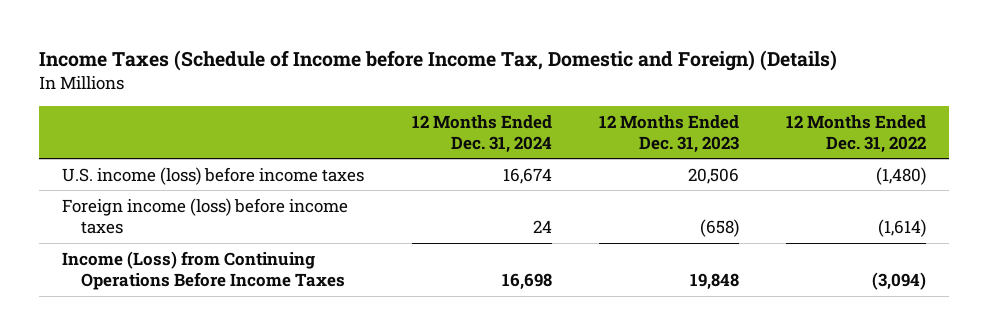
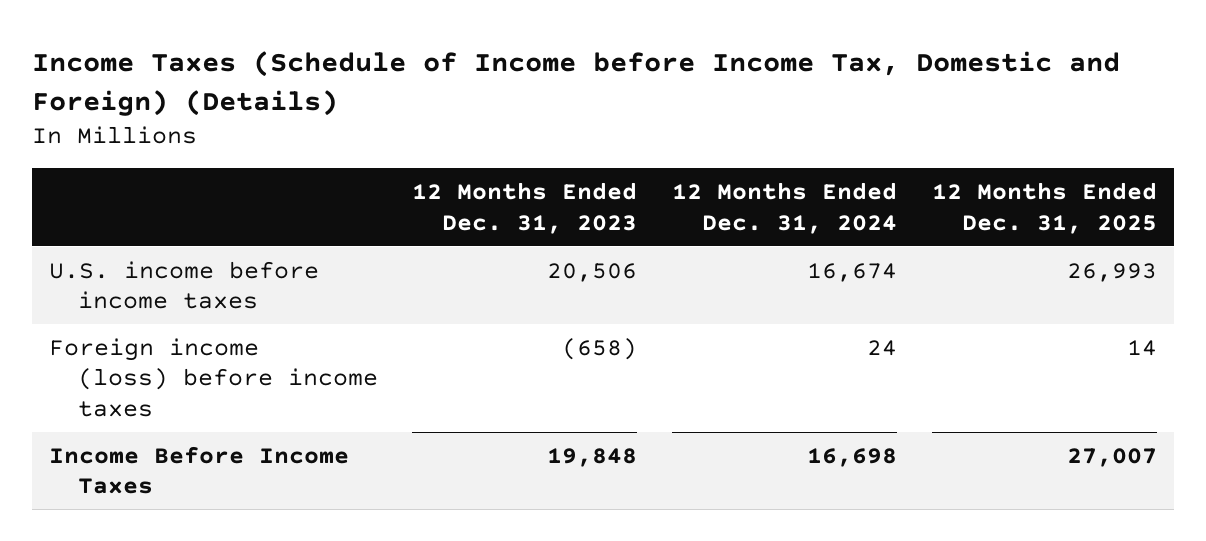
[785,114,926,153] 12 Months Ended Dec. 31, 2022 -> none
none -> [931,181,1157,234] 12 Months Ended Dec. 31, 2025
[62,166,365,185] U.S. income (loss) before income taxes -> [49,260,320,310] U.S. income before income taxes
[62,250,345,291] Income (Loss) from Continuing Operations Before Income Taxes -> [49,445,350,495] Income Before Income Taxes

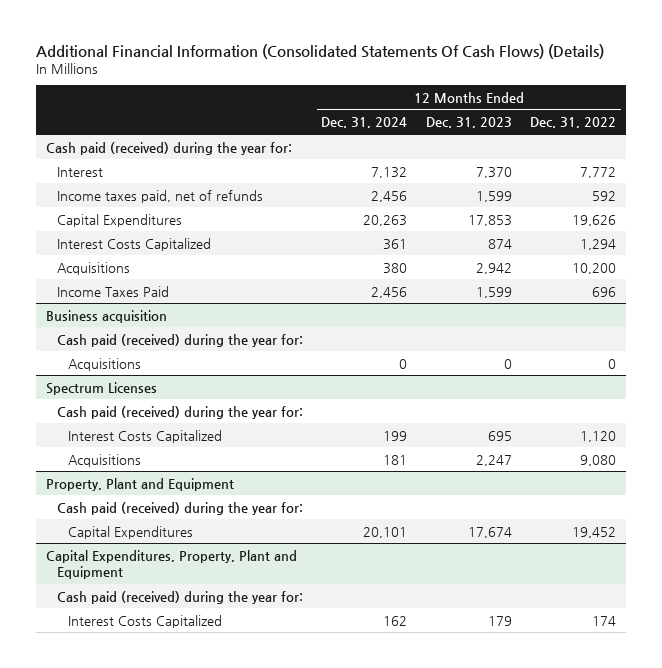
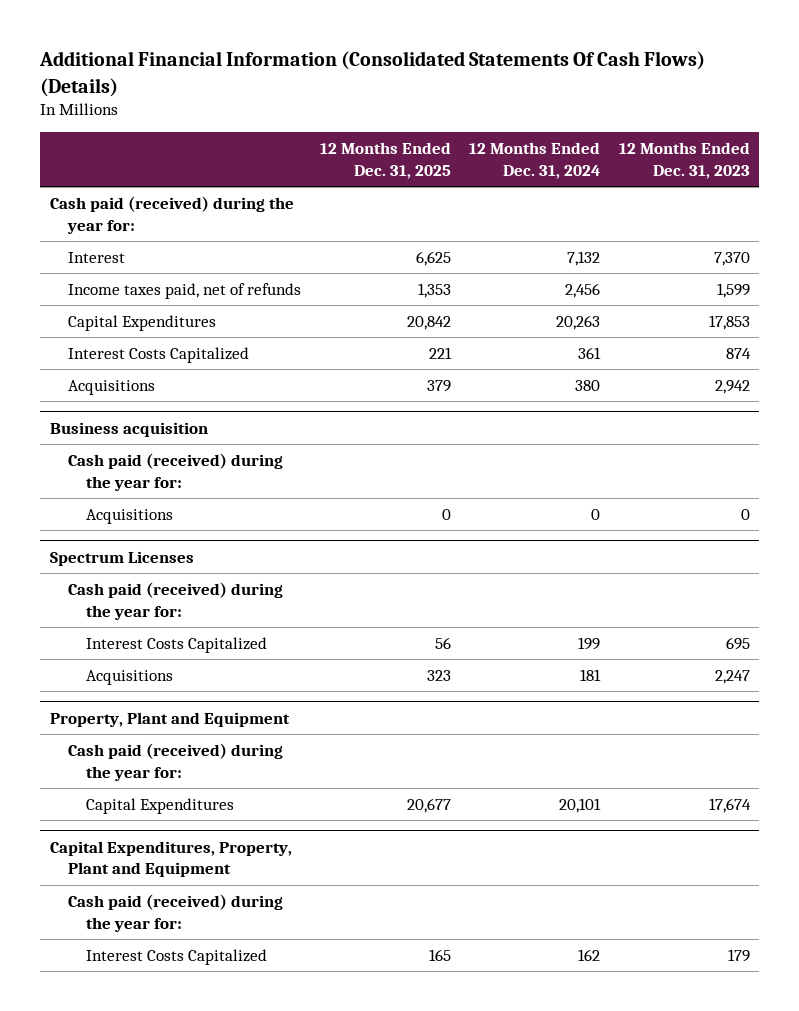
[530,117,617,129] Dec. 31, 2022 -> none
none -> [319,142,451,179] 12 Months Ended Dec. 31, 2025
[56,285,169,297] Income Taxes Paid -> none

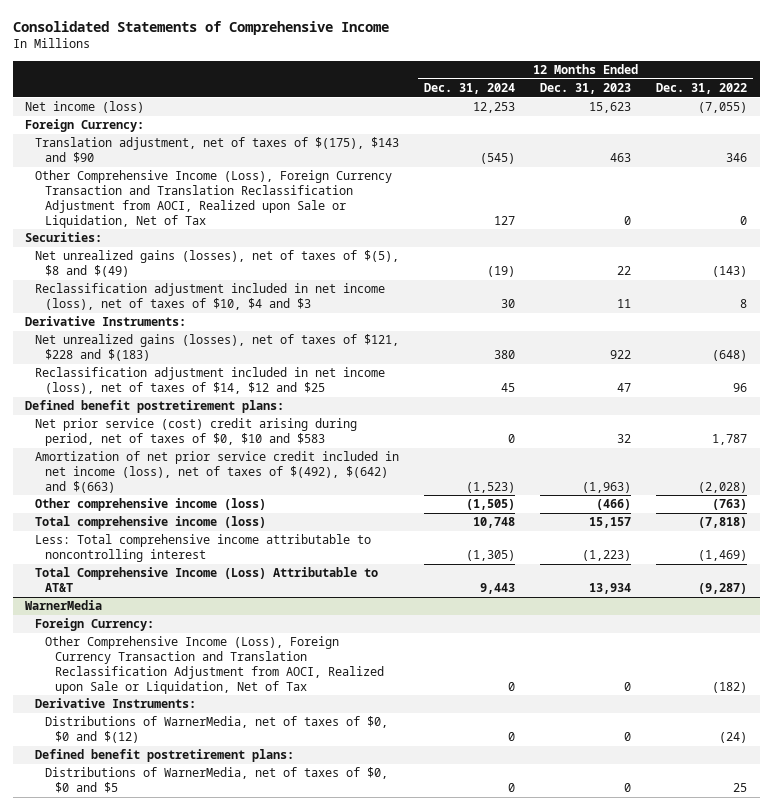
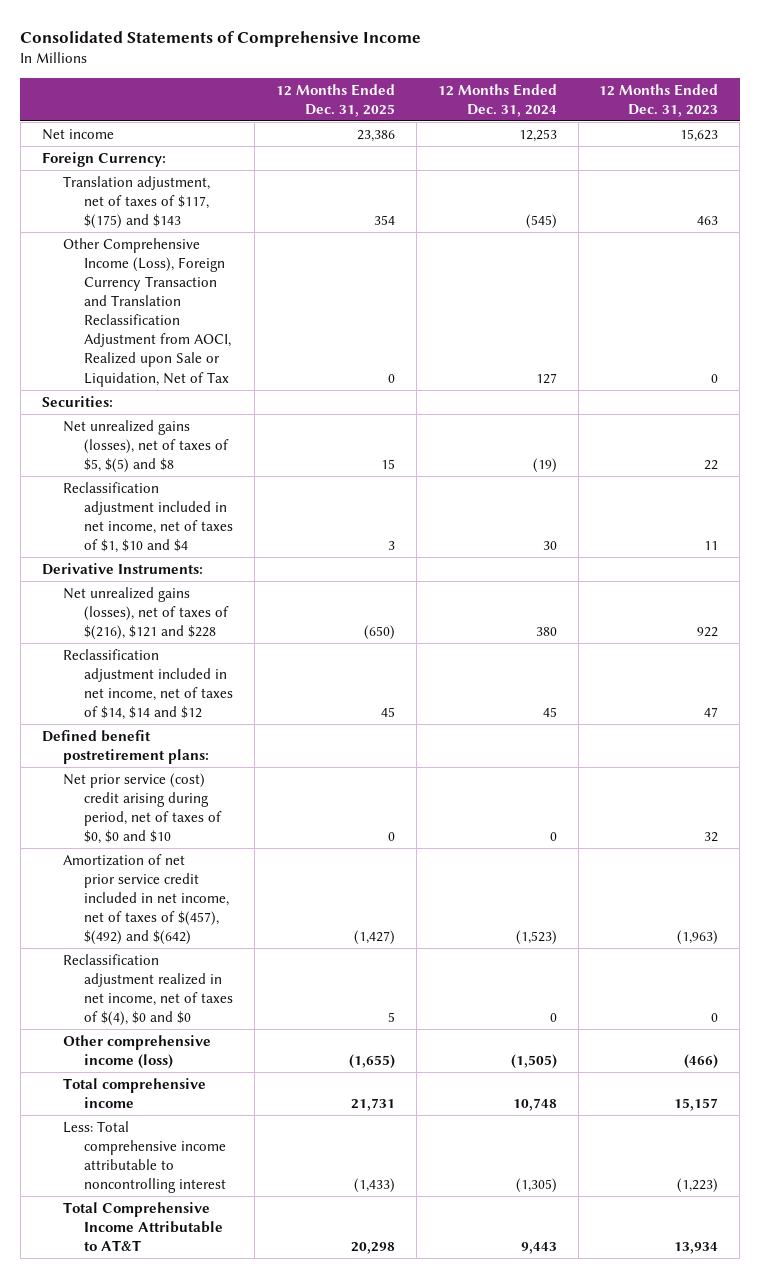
[656,83,748,95] Dec. 31, 2022 -> none
none -> [276,83,396,117] 12 Months Ended Dec. 31, 2025
[25,101,145,114] Net income (loss) -> [41,128,114,140] Net income
[35,137,400,164] Translation adjustment, net of taxes of $(175), $143 and $90 -> [62,175,210,229] Translation adjustment, net of taxes of $117, $(175) and $143
[35,250,400,278] Net unrealized gains (losses), net of taxes of $(5), $8 and $(49) -> [62,419,230,473] Net unrealized gains (losses), net of taxes of $5, $(5) and $8
[35,283,386,311] Reclassification adjustment included in net income (loss), net of taxes of $10, $4 and $3 -> [62,481,234,554] Reclassification adjustment included in net income, net of taxes of $1, $10 and $4
[35,334,400,362] Net unrealized gains (losses), net of taxes of $121, $228 and $(183) -> [62,586,230,640] Net unrealized gains (losses), net of taxes of $(216), $121 and $228
[35,367,386,395] Reclassification adjustment included in net income (loss), net of taxes of $14, $12 and $25 -> [62,648,234,721] Reclassification adjustment included in net income, net of taxes of $14, $14 and $12
[35,418,358,447] Net prior service (cost) credit arising during period, net of taxes of $0, $10 and $583 -> [62,772,223,845] Net prior service (cost) credit arising during period, net of taxes of $0, $0 and $10
[35,451,400,493] Amortization of net prior service credit included in net income (loss), net of taxes of $(492), $(642) and $(663) -> [62,853,230,946] Amortization of net prior service credit included in net income, net of taxes of $(457), $(492) and $(642)
none -> [62,953,234,1027] Reclassification adjustment realized in net income, net of taxes of $(4), $0 and $0
[35,516,267,530] Total comprehensive income (loss) -> [62,1077,206,1108] Total comprehensive income
[25,600,103,611] WarnerMedia -> none
[35,618,155,632] Foreign Currency: -> none
[45,636,385,694] Other Comprehensive Income (Loss), Foreign Currency Transaction and Translation Reclassification Adjustment from AOCI, Realized upon Sale or Liquidation, Net of Tax -> none
[35,698,197,709] Derivative Instruments: -> none
[45,716,389,744] Distributions of WarnerMedia, net of taxes of $0, $0 and $(12) -> none
[35,749,295,763] Defined benefit postretirement plans: -> none
[45,767,389,794] Distributions of WarnerMedia, net of taxes of $0, $0 and $5 -> none
[35,567,379,593] Total Comprehensive Income (Loss) Attributable to AT&T -> [62,1201,224,1251] Total Comprehensive Income Attributable to AT&T

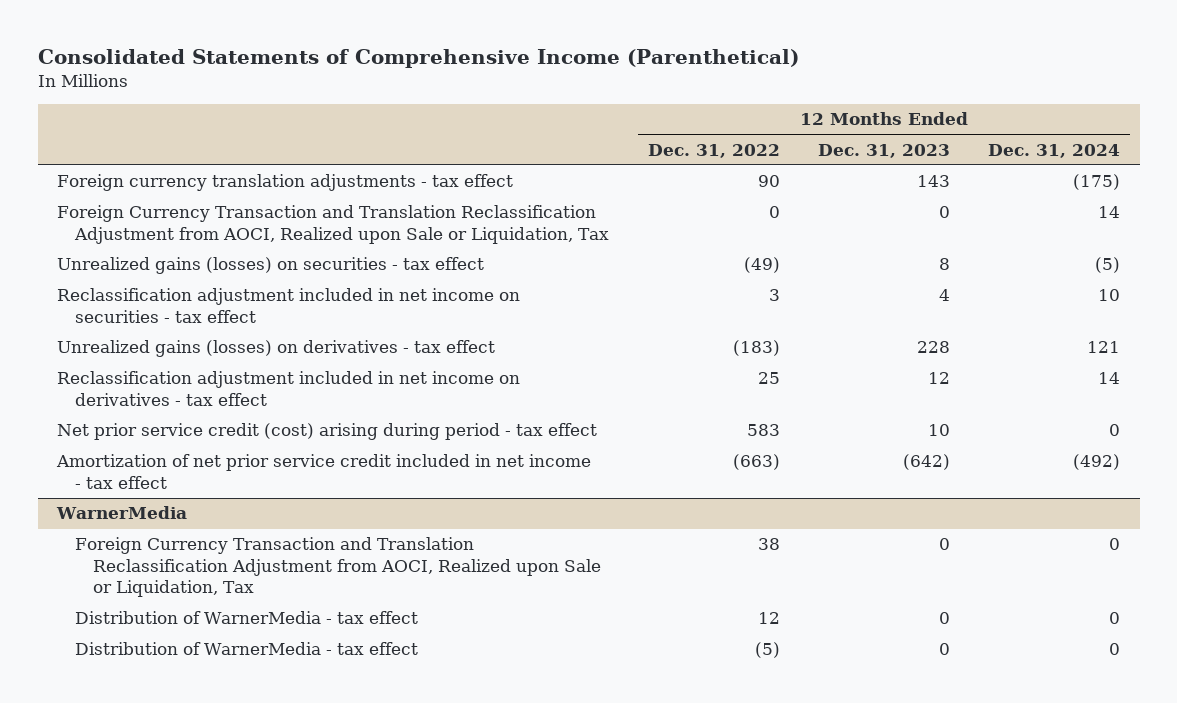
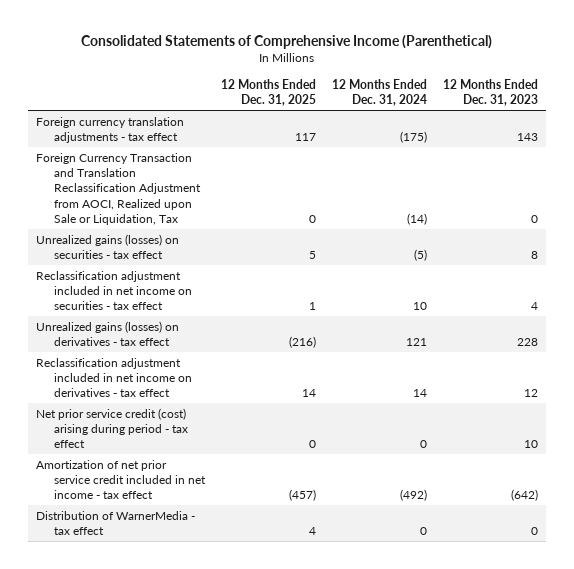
[647,143,780,158] Dec. 31, 2022 -> none
none -> [220,78,316,107] 12 Months Ended Dec. 31, 2025
[1098,206,1121,219] 14 -> [407,212,428,225] (14)
[55,506,187,520] WarnerMedia -> none
[75,537,602,598] Foreign Currency Transaction and Translation Reclassification Adjustment from AOCI, Realized upon Sale or Liquidation, Tax -> none
[75,642,419,656] Distribution of WarnerMedia - tax effect -> none

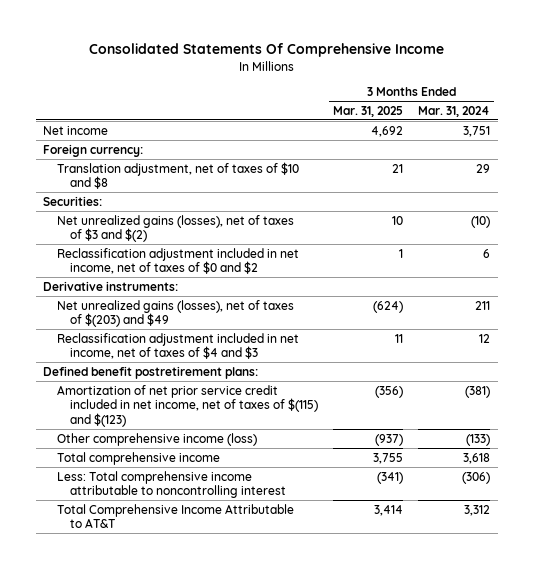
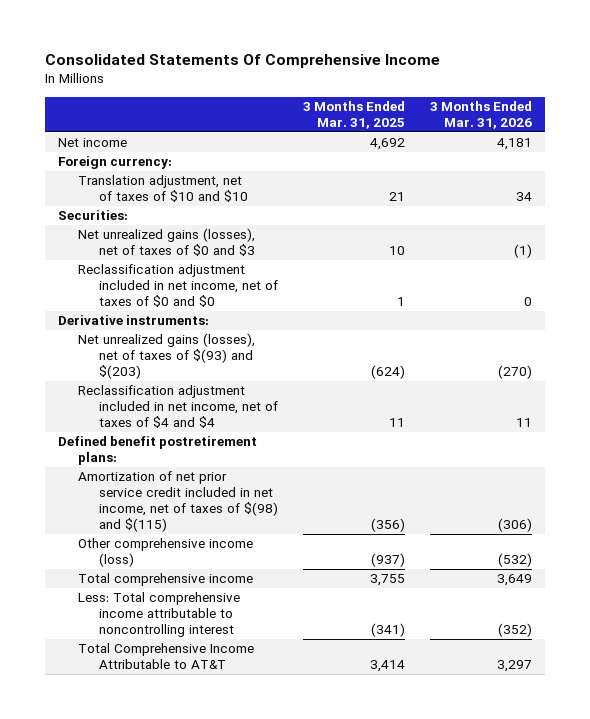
[418,105,491,117] Mar. 31, 2024 -> none
none -> [430,100,533,129] 3 Months Ended Mar. 31, 2026
[56,161,299,190] Translation adjustment, net of taxes of $10 and $8 -> [78,175,248,203] Translation adjustment, net of taxes of $10 and $10
[56,214,294,243] Net unrealized gains (losses), net of taxes of $3 and $(2) -> [78,228,256,257] Net unrealized gains (losses), net of taxes of $0 and $3
[56,247,299,275] Reclassification adjustment included in net income, net of taxes of $0 and $2 -> [78,264,278,308] Reclassification adjustment included in net income, net of taxes of $0 and $0
[56,299,294,328] Net unrealized gains (losses), net of taxes of $(203) and $49 -> [78,333,256,380] Net unrealized gains (losses), net of taxes of $(93) and $(203)
[56,332,299,360] Reclassification adjustment included in net income, net of taxes of $4 and $3 -> [78,385,278,429] Reclassification adjustment included in net income, net of taxes of $4 and $4
[56,384,318,428] Amortization of net prior service credit included in net income, net of taxes of $(115) and $(123) -> [78,471,278,533] Amortization of net prior service credit included in net income, net of taxes of $(98) and $(115)

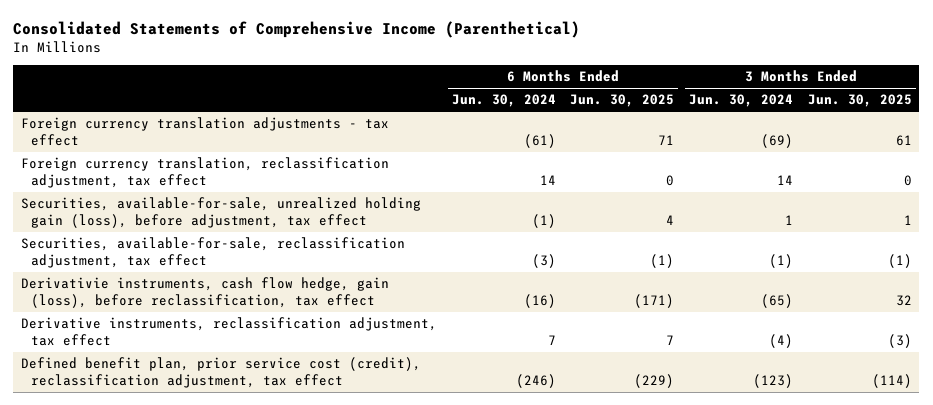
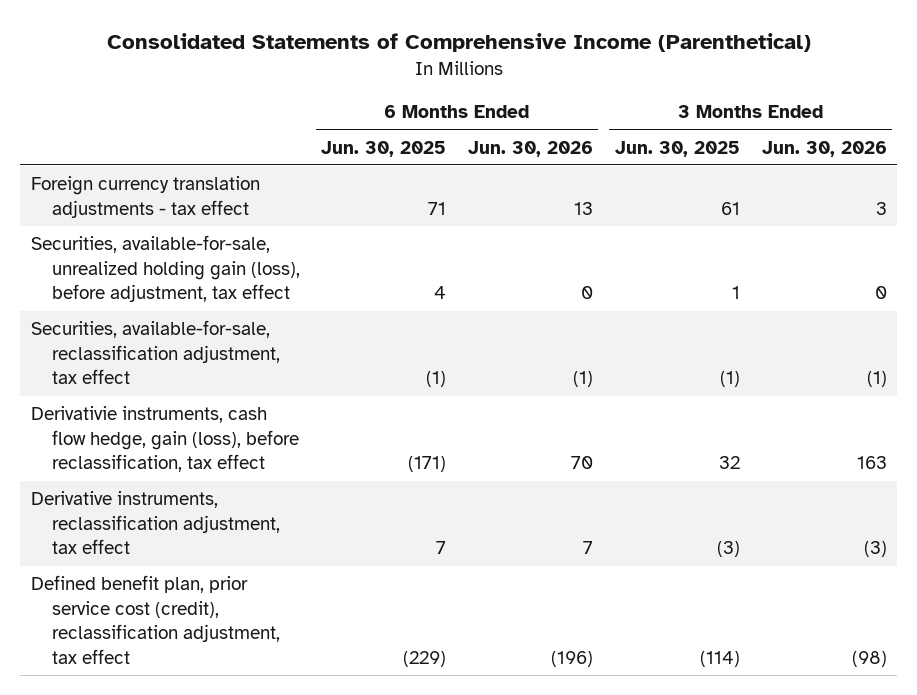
[451,94,556,108] Jun. 30, 2024 -> none
[689,94,794,108] Jun. 30, 2024 -> none
none -> [468,140,594,157] Jun. 30, 2026
none -> [761,140,887,157] Jun. 30, 2026
[20,157,389,189] Foreign currency translation, reclassification adjustment, tax effect -> none

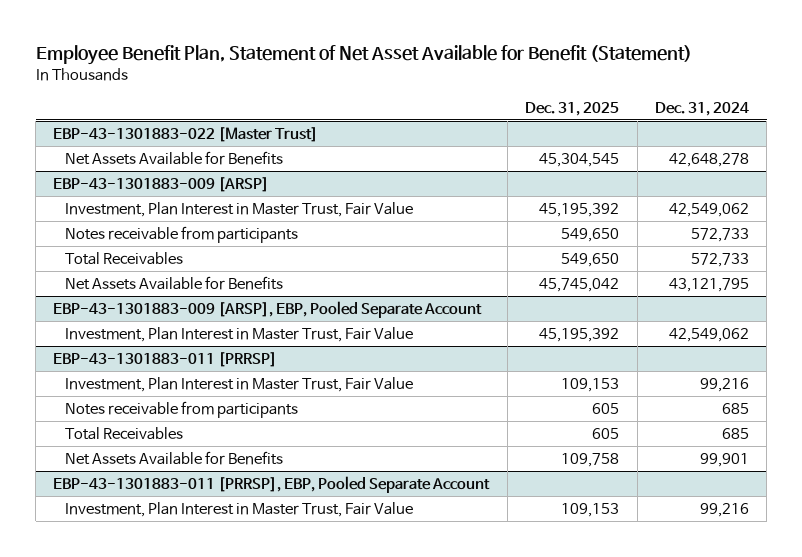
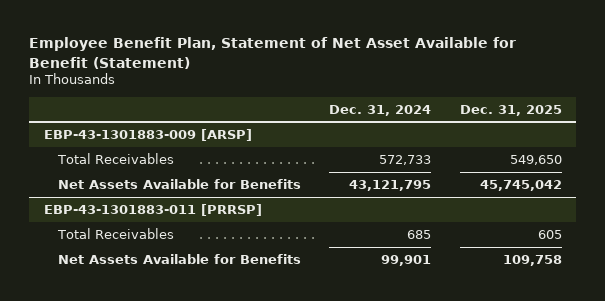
[53,127,319,143] EBP-43-1301883-022 [Master Trust] -> none
[65,151,284,166] Net Assets Available for Benefits -> none
[65,202,414,218] Investment, Plan Interest in Master Trust, Fair Value -> none
[65,226,299,244] Notes receivable from participants -> none
[53,301,483,319] EBP-43-1301883-009 [ARSP], EBP, Pooled Separate Account -> none
[65,327,414,343] Investment, Plan Interest in Master Trust, Fair Value -> none
[65,377,414,393] Investment, Plan Interest in Master Trust, Fair Value -> none
[65,401,299,419] Notes receivable from participants -> none
[53,476,491,494] EBP-43-1301883-011 [PRRSP], EBP, Pooled Separate Account -> none
[65,502,414,518] Investment, Plan Interest in Master Trust, Fair Value -> none

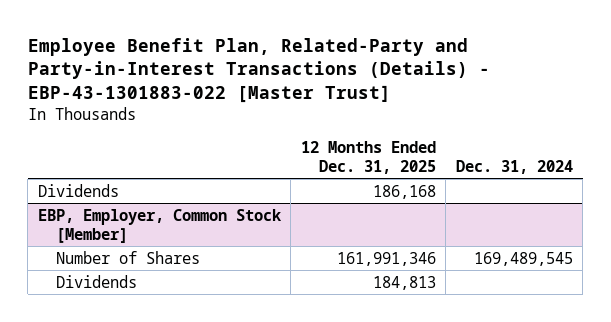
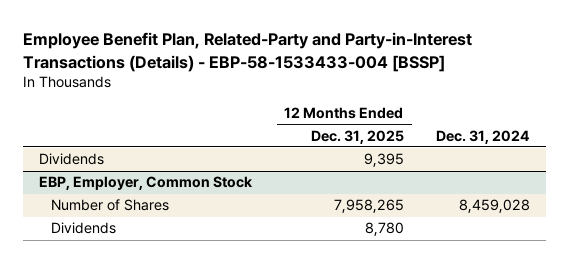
[27,37,490,104] Employee Benefit Plan, Related-Party and Party-in-Interest Transactions (Details) - EBP-43-1301883-022 [Master Trust] -> [23,32,473,72] Employee Benefit Plan, Related-Party and Party-in-Interest Transactions (Details) - EBP-58-1533433-004 [BSSP]
[372,184,436,199] 186,168 -> [363,153,404,168] 9,395
[37,208,282,243] EBP, Employer, Common Stock [Member] -> [39,176,254,191] EBP, Employer, Common Stock
[336,251,436,266] 161,991,346 -> [333,199,404,214] 7,958,265
[473,251,573,266] 169,489,545 -> [459,199,531,214] 8,459,028
[372,275,436,290] 184,813 -> [364,222,404,237] 8,780

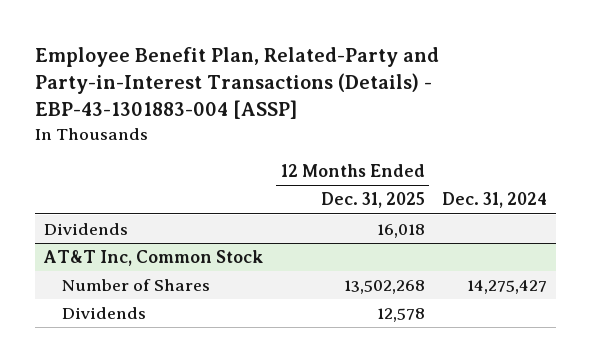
[23,32,473,72] Employee Benefit Plan, Related-Party and Party-in-Interest Transactions (Details) - EBP-58-1533433-004 [BSSP] -> [35,47,440,120] Employee Benefit Plan, Related-Party and Party-in-Interest Transactions (Details) - EBP-43-1301883-004 [ASSP]
[39,176,254,191] EBP, Employer, Common Stock -> none
[363,153,404,168] 9,395 -> [376,224,425,239] 16,018
none -> [43,250,264,267] AT&T Inc, Common Stock
[333,199,404,214] 7,958,265 -> [343,280,425,295] 13,502,268
[459,199,531,214] 8,459,028 -> [467,280,548,295] 14,275,427
[364,222,404,237] 8,780 -> [376,308,425,323] 12,578

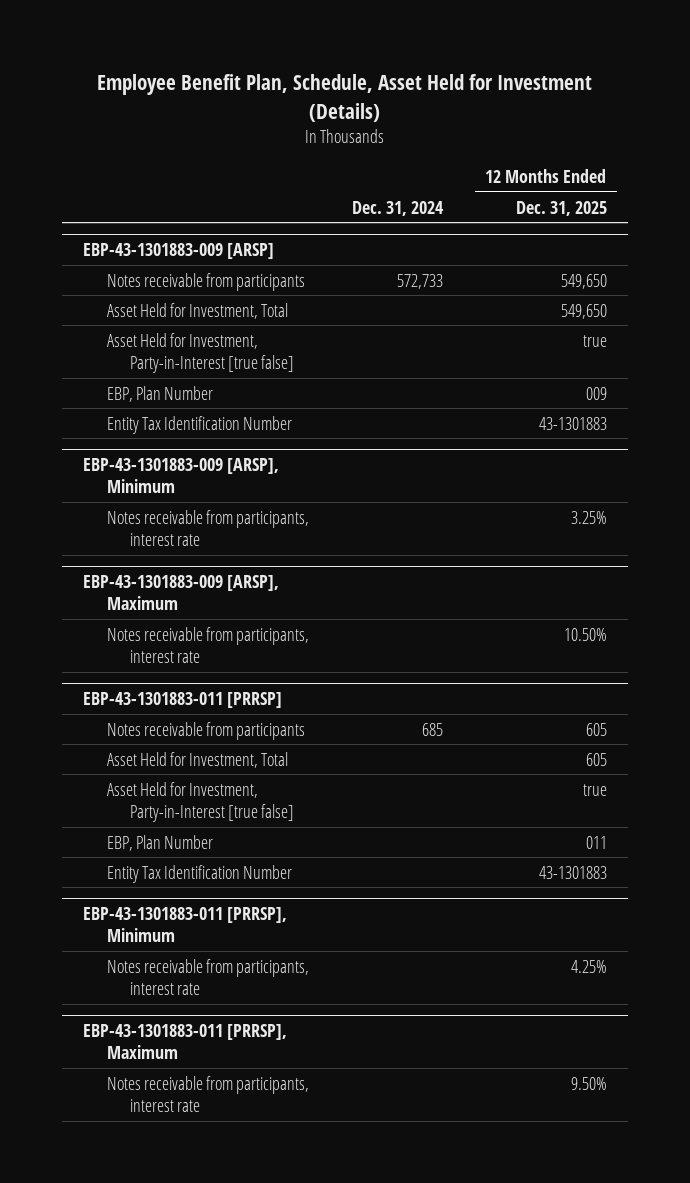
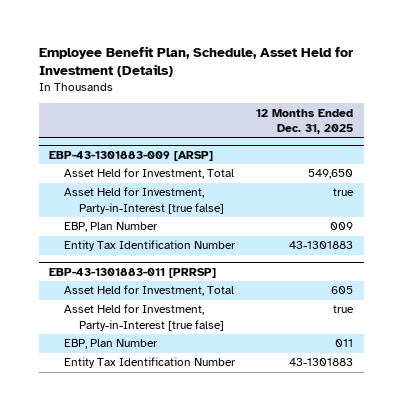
[351,200,444,216] Dec. 31, 2024 -> none
[106,272,305,291] Notes receivable from participants -> none
[83,457,280,494] EBP-43-1301883-009 [ARSP], Minimum -> none
[106,509,309,546] Notes receivable from participants, interest rate -> none
[83,574,280,611] EBP-43-1301883-009 [ARSP], Maximum -> none
[106,626,309,663] Notes receivable from participants, interest rate -> none
[106,721,305,740] Notes receivable from participants -> none
[83,906,288,943] EBP-43-1301883-011 [PRRSP], Minimum -> none
[106,958,309,995] Notes receivable from participants, interest rate -> none
[83,1023,288,1060] EBP-43-1301883-011 [PRRSP], Maximum -> none
[106,1075,309,1112] Notes receivable from participants, interest rate -> none

